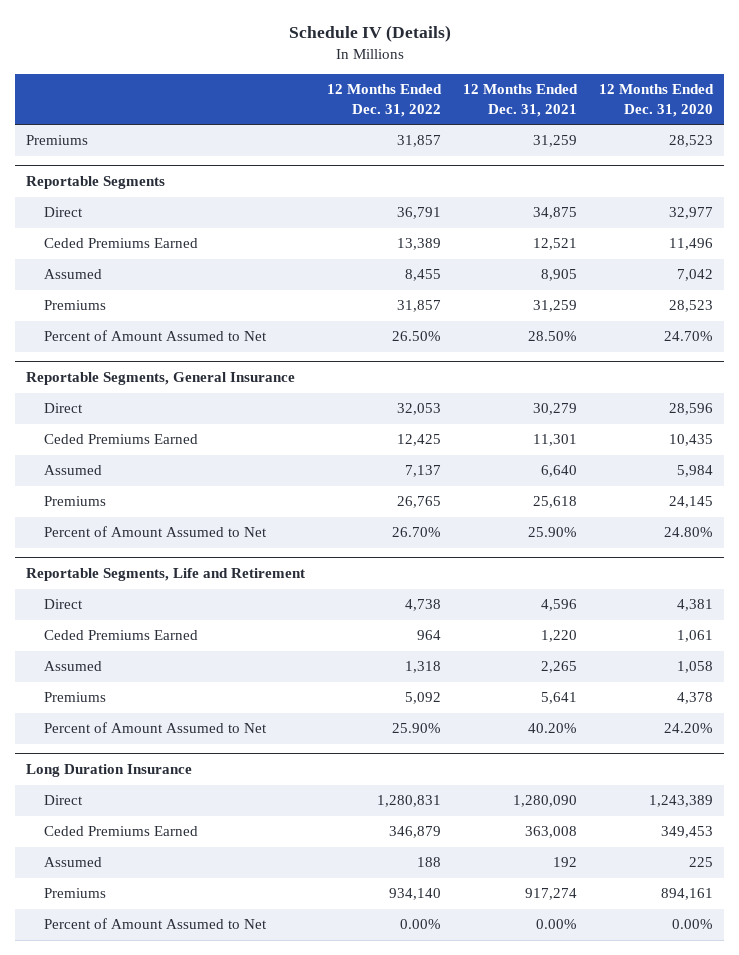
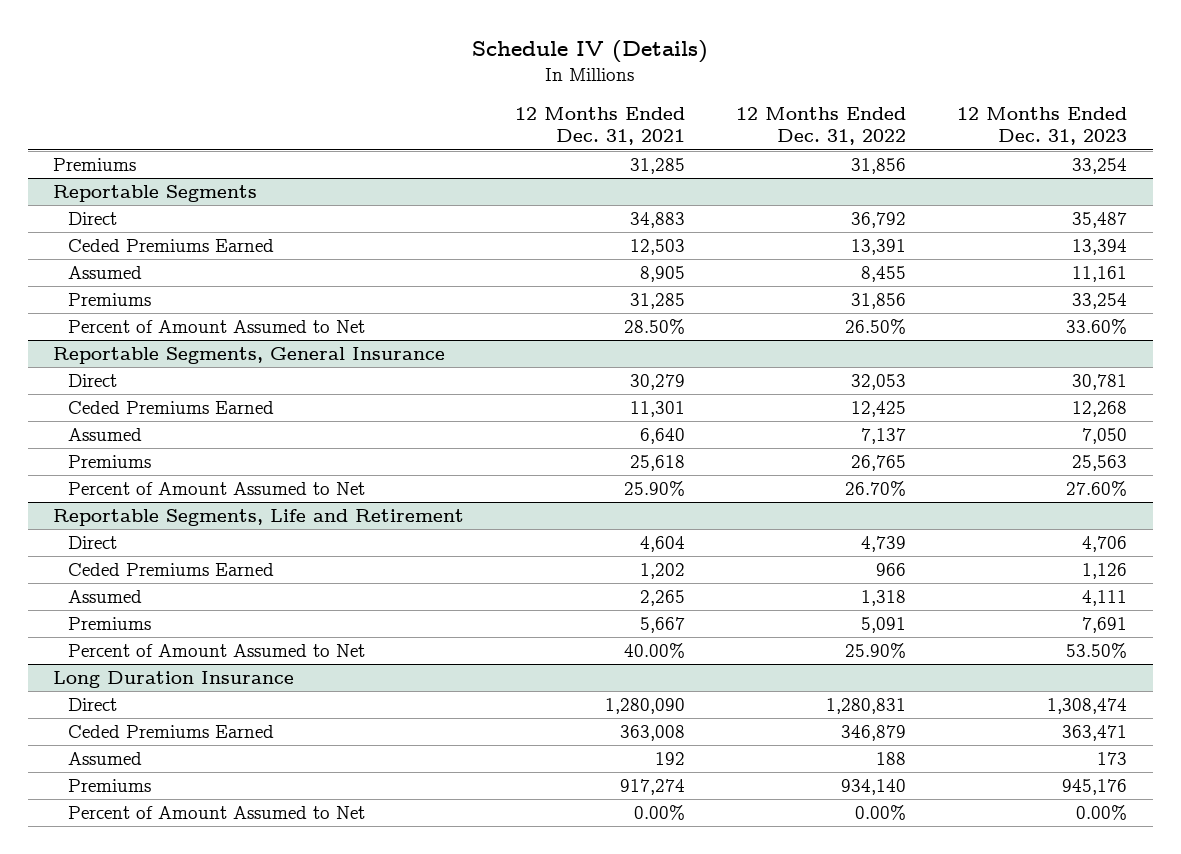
[599,84,715,117] 12 Months Ended Dec. 31, 2020 -> none
none -> [957,106,1128,146] 12 Months Ended Dec. 31, 2023
[397,135,442,148] 31,857 -> [851,157,907,174] 31,856
[533,135,578,148] 31,259 -> [630,157,686,174] 31,285
[397,207,442,220] 36,791 -> [851,211,907,228] 36,792
[533,207,578,220] 34,875 -> [630,211,686,228] 34,883
[397,238,442,251] 13,389 -> [851,238,907,255] 13,391
[533,238,578,251] 12,521 -> [630,238,686,255] 12,503
[397,300,442,313] 31,857 -> [851,292,907,309] 31,856
[533,300,578,313] 31,259 -> [630,292,686,309] 31,285
[405,599,442,612] 4,738 -> [861,535,907,552] 4,739
[541,599,578,612] 4,596 -> [640,535,686,552] 4,604
[417,630,442,641] 964 -> [876,562,907,576] 966
[541,630,578,643] 1,220 -> [640,562,686,579] 1,202
[405,692,442,705] 5,092 -> [861,616,907,633] 5,091
[541,692,578,705] 5,641 -> [640,616,686,633] 5,667
[528,723,578,734] 40.20% -> [624,642,686,658] 40.00%

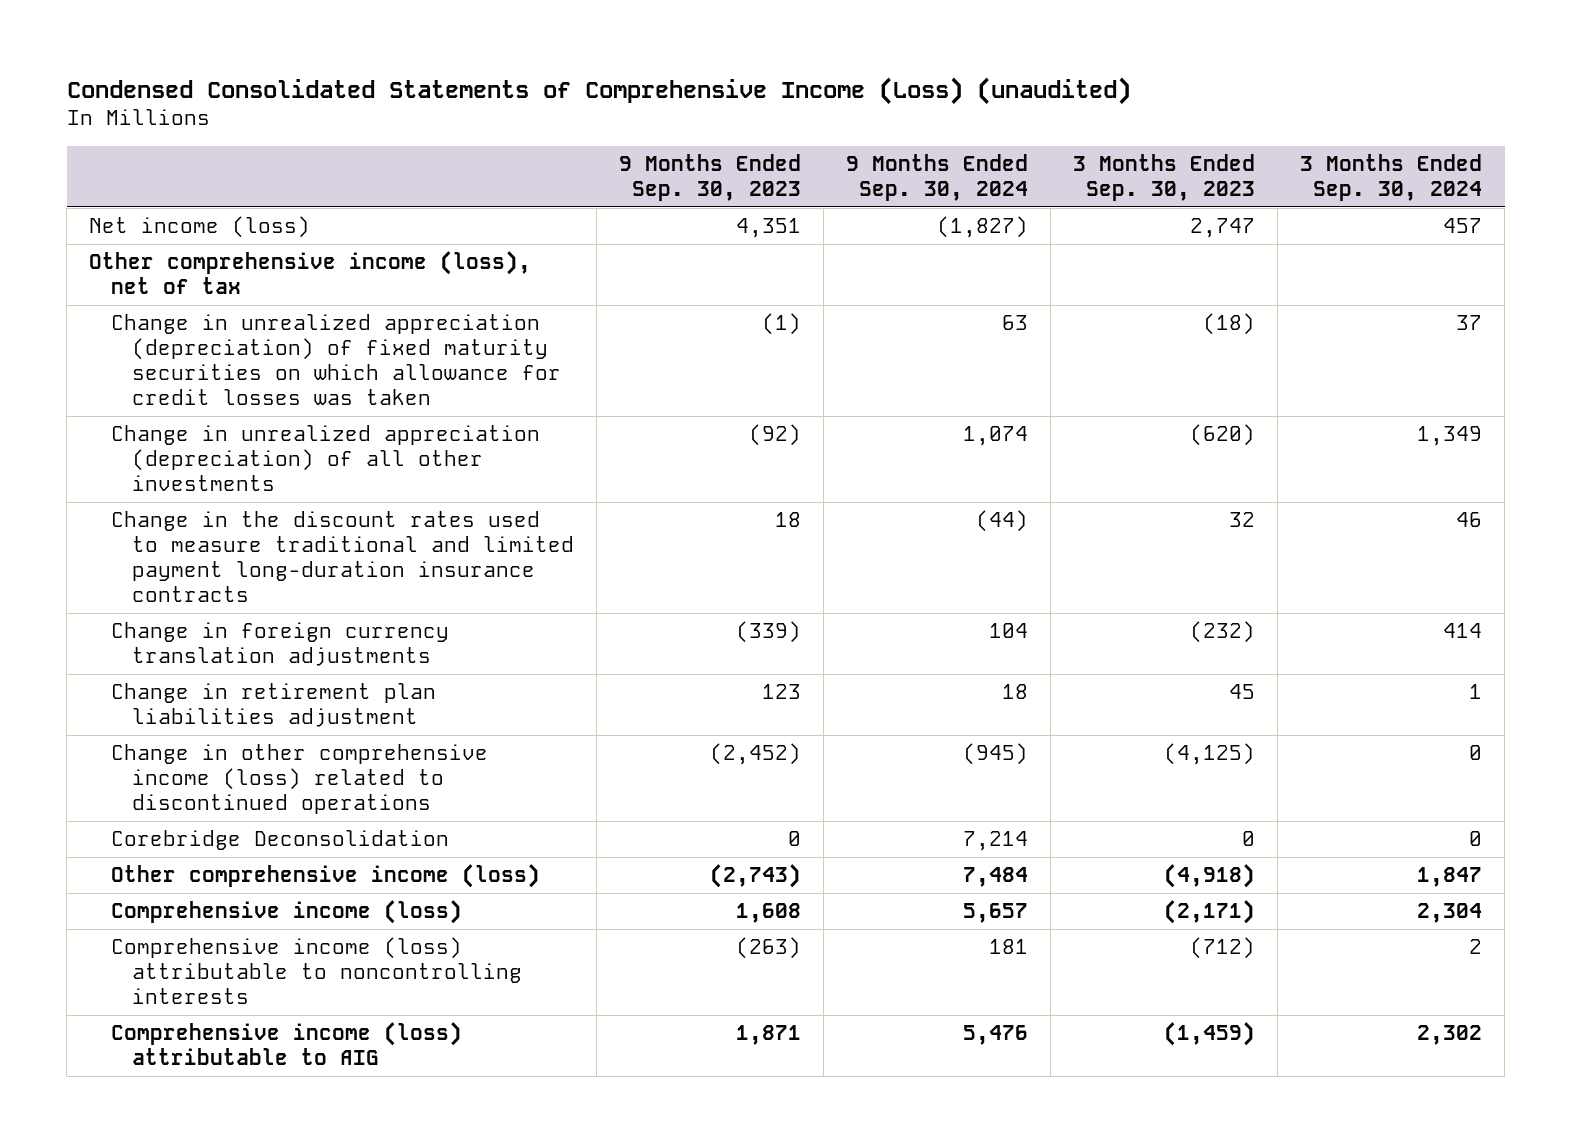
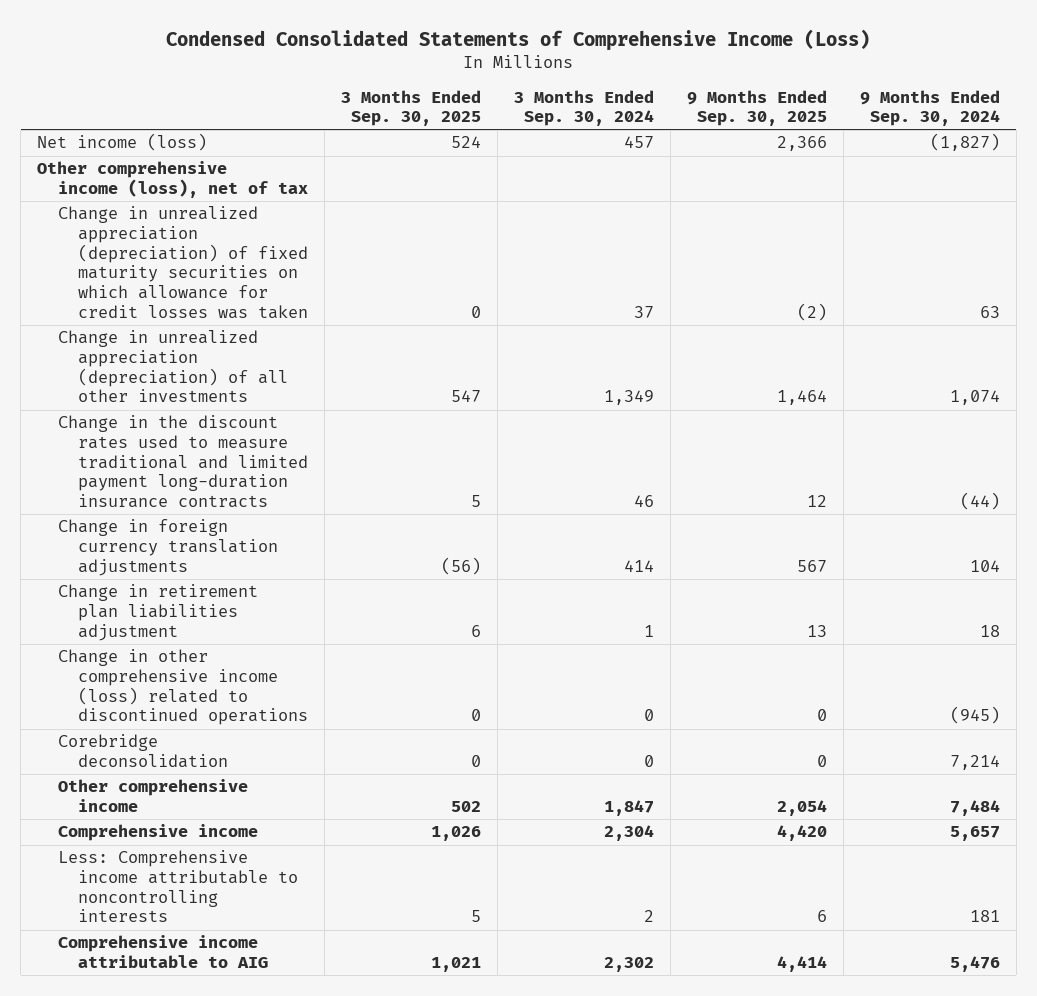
[66,77,1131,106] Condensed Consolidated Statements of Comprehensive Income (Loss) (unaudited) -> [166,28,871,51] Condensed Consolidated Statements of Comprehensive Income (Loss)
[619,153,802,201] 9 Months Ended Sep. 30, 2023 -> none
[1073,153,1256,201] 3 Months Ended Sep. 30, 2023 -> none
none -> [341,89,482,127] 3 Months Ended Sep. 30, 2025
none -> [686,89,827,127] 9 Months Ended Sep. 30, 2025
[110,830,449,851] Corebridge Deconsolidation -> [57,734,229,769] Corebridge deconsolidation
[110,864,540,889] Other comprehensive income (loss) -> [57,779,248,813] Other comprehensive income
[110,900,462,925] Comprehensive income (loss) -> [57,824,258,842] Comprehensive income
[110,937,523,1004] Comprehensive income (loss) attributable to noncontrolling interests -> [57,850,299,923] Less: Comprehensive income attributable to noncontrolling interests
[110,1022,462,1066] Comprehensive income (loss) attributable to AIG -> [57,935,269,969] Comprehensive income attributable to AIG

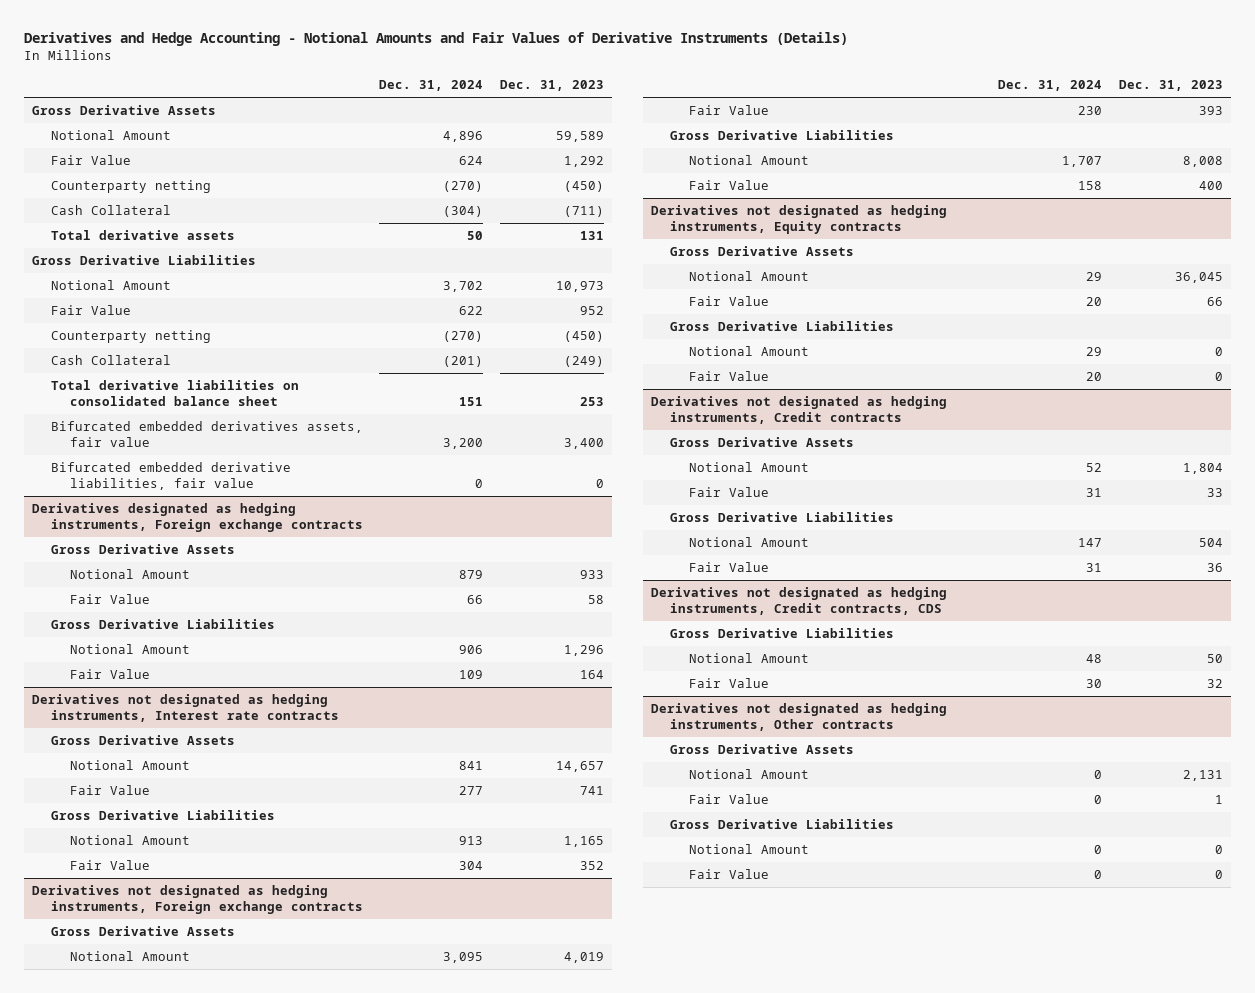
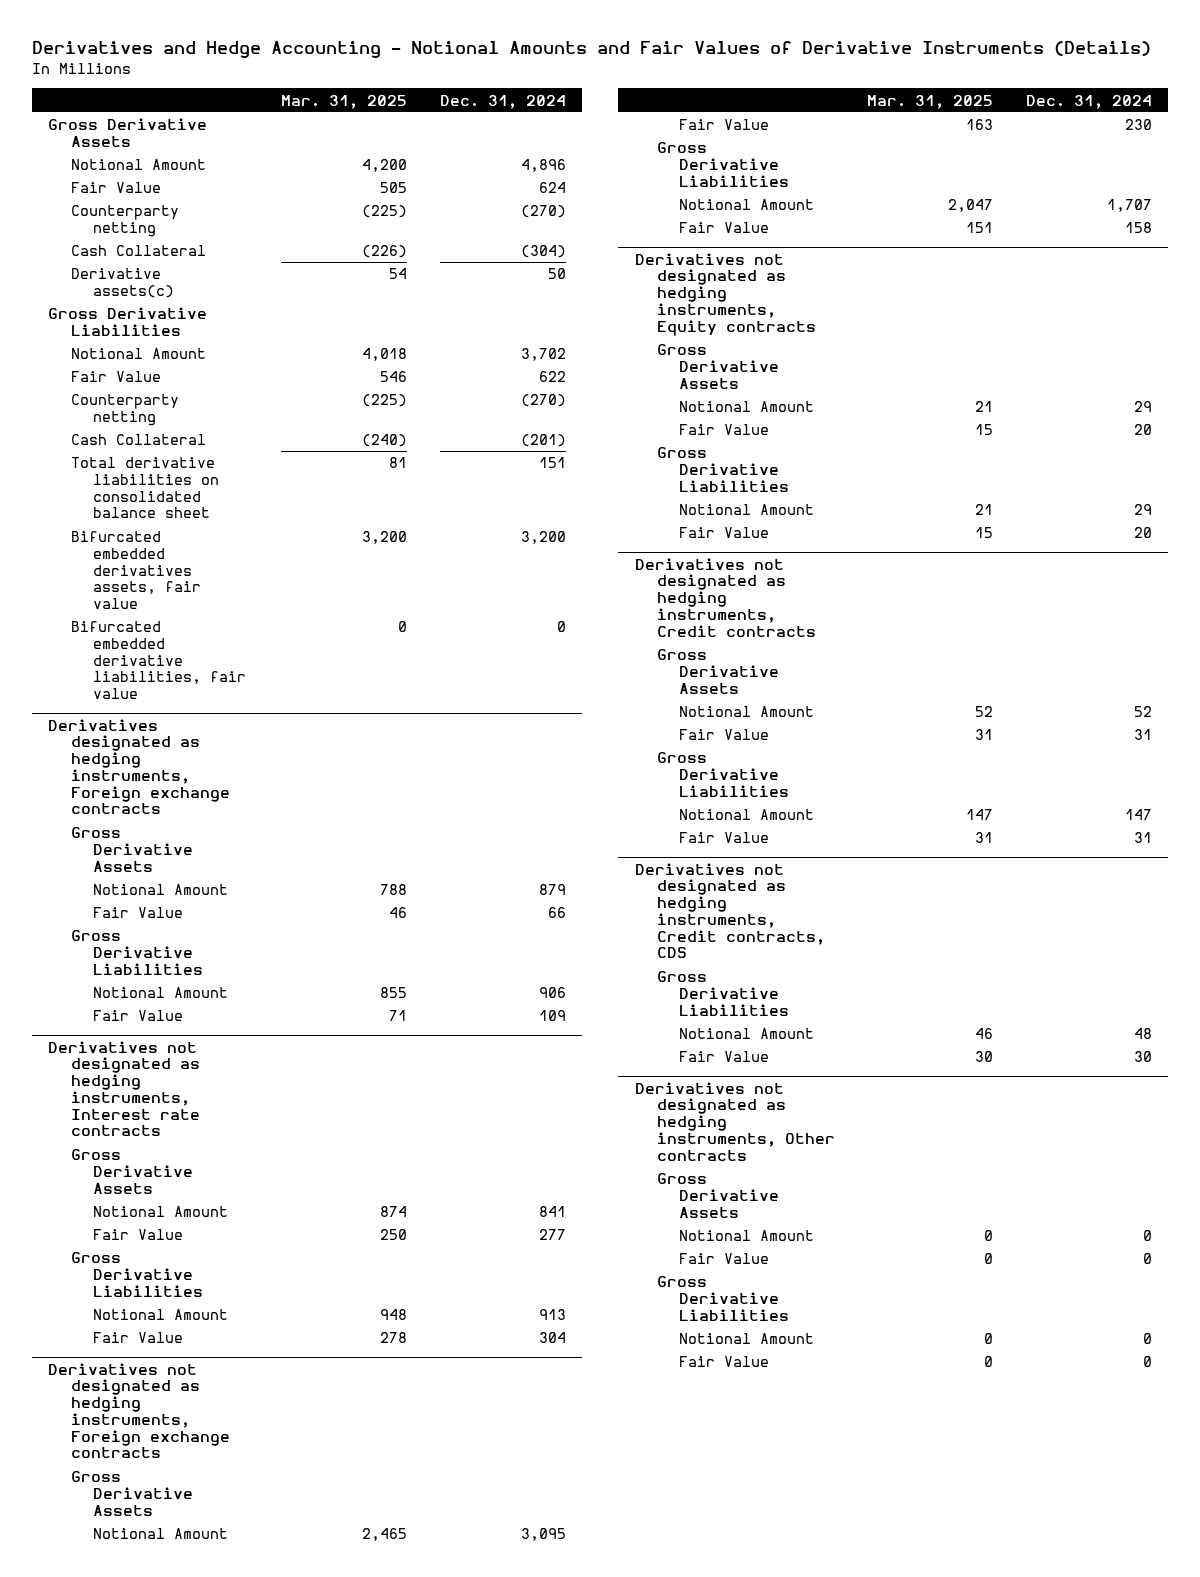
[499,80,604,92] Dec. 31, 2023 -> none
none -> [281,94,408,109] Mar. 31, 2025
[51,230,236,241] Total derivative assets -> [70,268,174,298] Derivative assets(c)

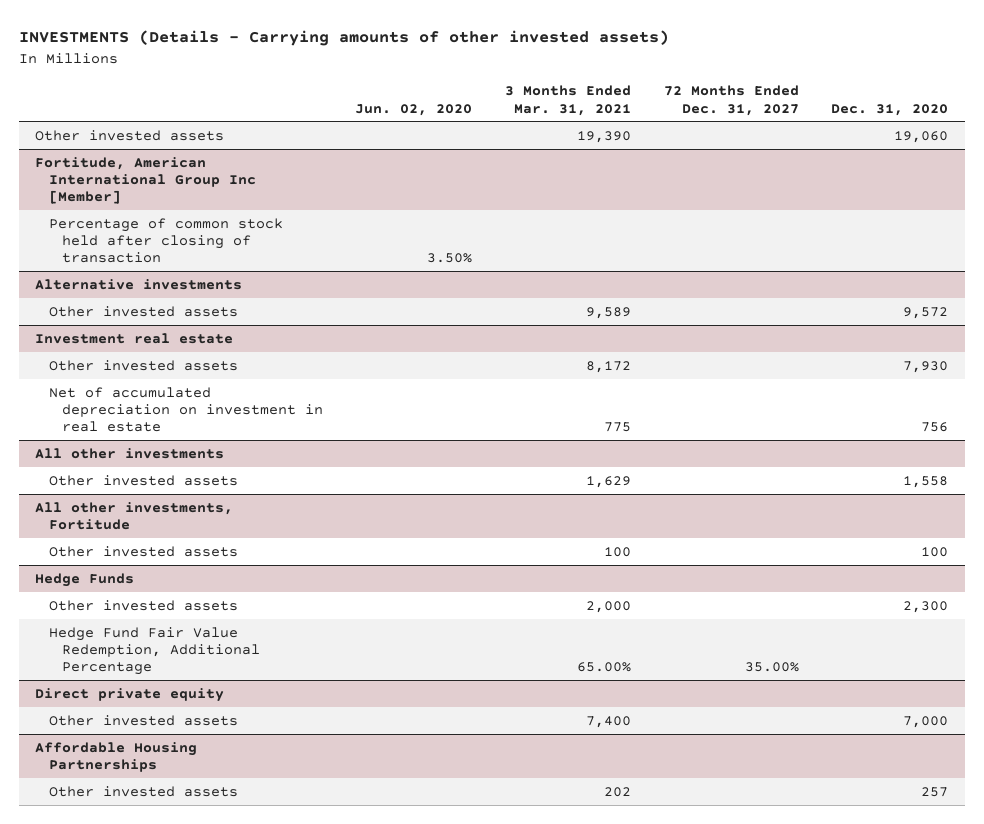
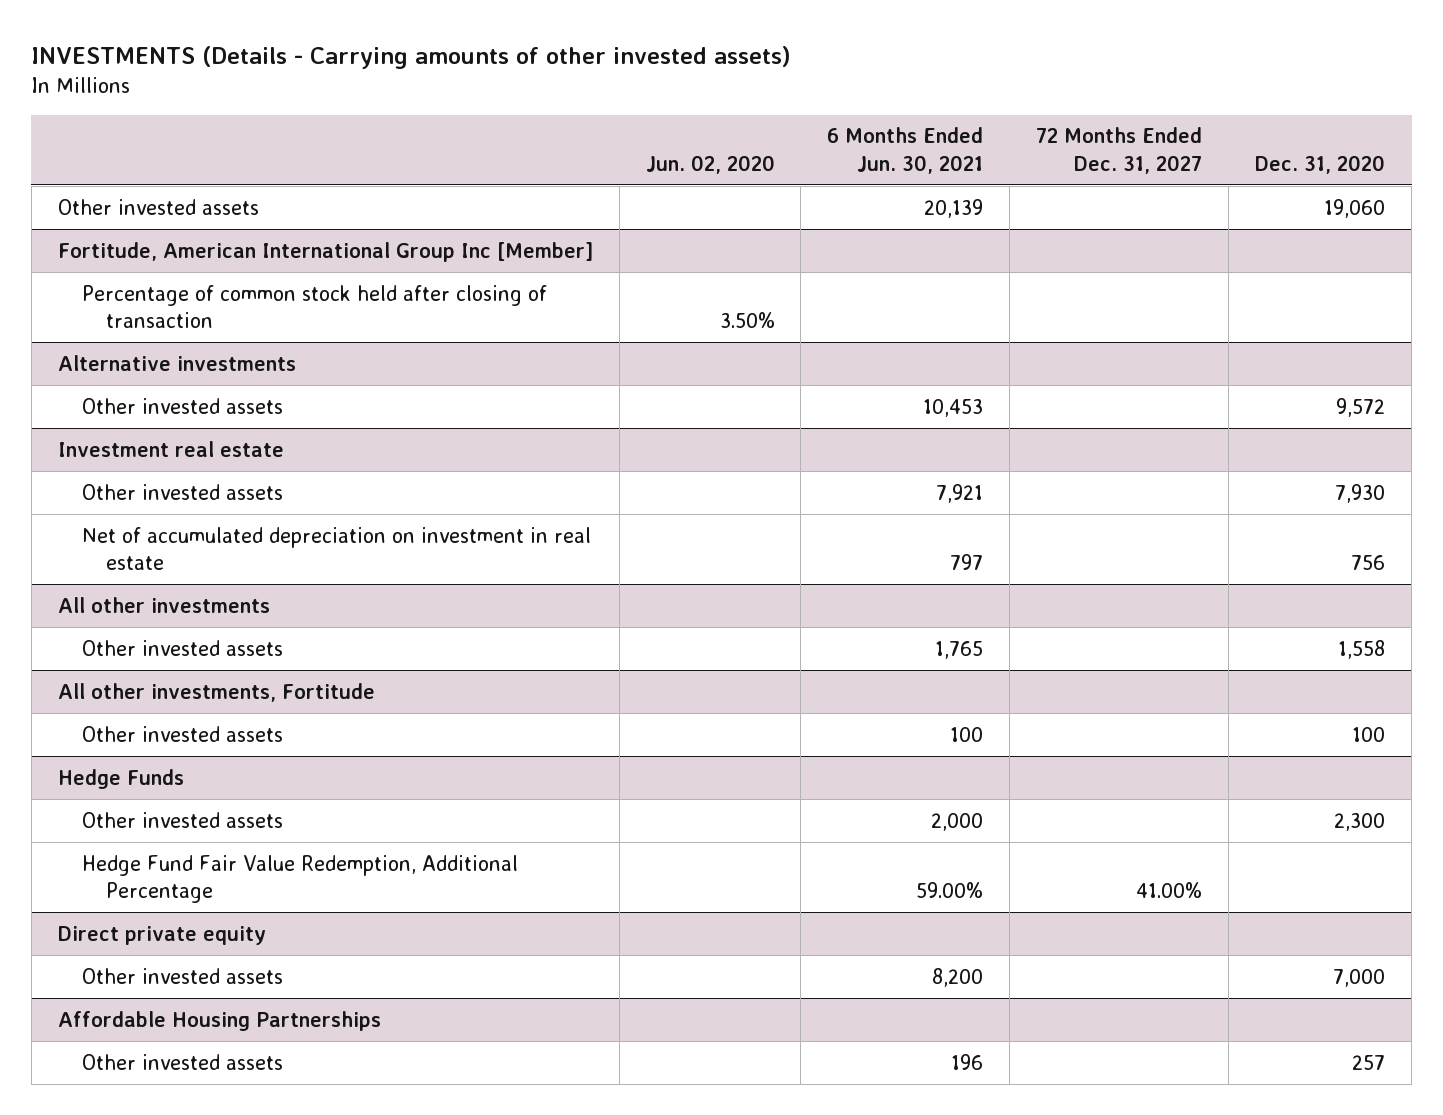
[504,85,631,116] 3 Months Ended Mar. 31, 2021 -> none
none -> [827,127,984,174] 6 Months Ended Jun. 30, 2021
[744,662,799,673] 35.00% -> [1136,882,1203,899] 41.00%

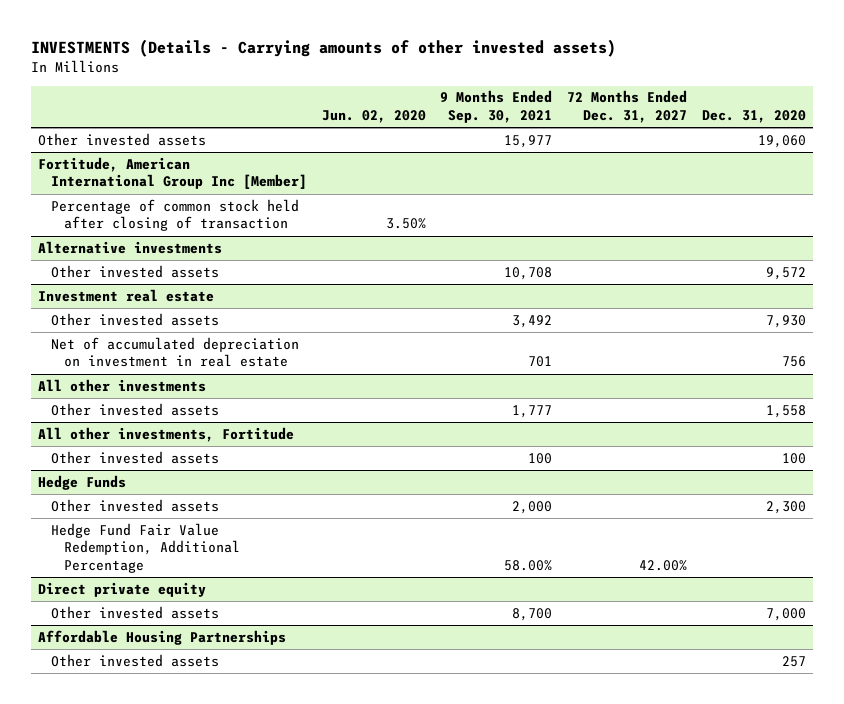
[827,127,984,174] 6 Months Ended Jun. 30, 2021 -> none
none -> [440,90,553,123] 9 Months Ended Sep. 30, 2021
[1136,882,1203,899] 41.00% -> [638,559,687,571] 42.00%

